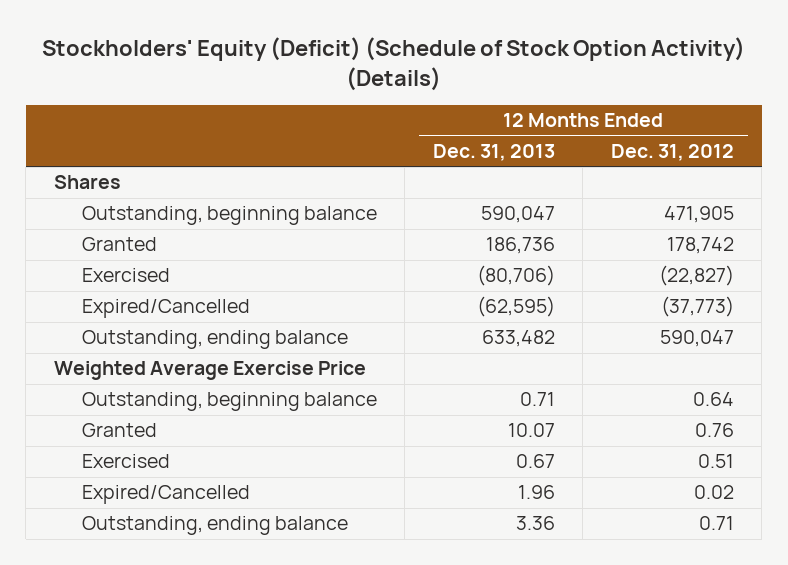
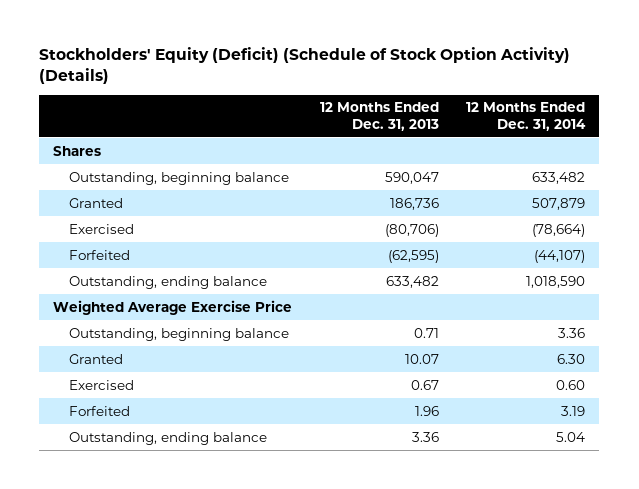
[610,144,734,162] Dec. 31, 2012 -> none
none -> [466,102,587,131] 12 Months Ended Dec. 31, 2014
[81,299,250,319] Expired/Cancelled -> [69,249,131,260] Forfeited
[81,485,250,505] Expired/Cancelled -> [69,405,131,416] Forfeited

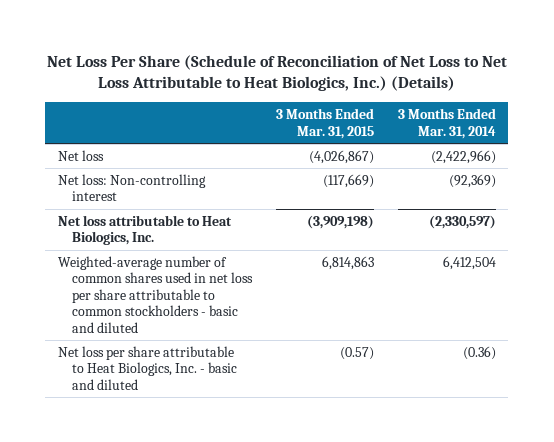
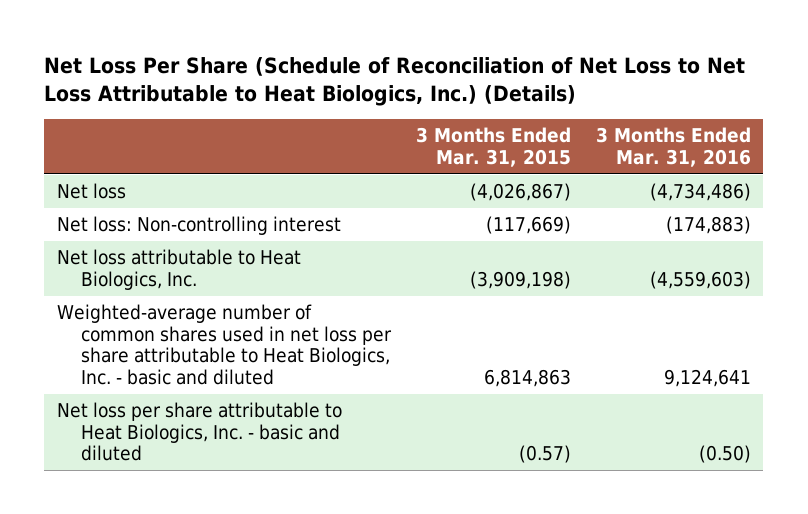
[398,108,497,139] 3 Months Ended Mar. 31, 2014 -> none
none -> [595,127,751,168] 3 Months Ended Mar. 31, 2016
[57,255,253,333] Weighted-average number of common shares used in net loss per share attributable to common stockholders - basic and diluted -> [56,304,393,385] Weighted-average number of common shares used in net loss per share attributable to Heat Biologics, Inc. - basic and diluted

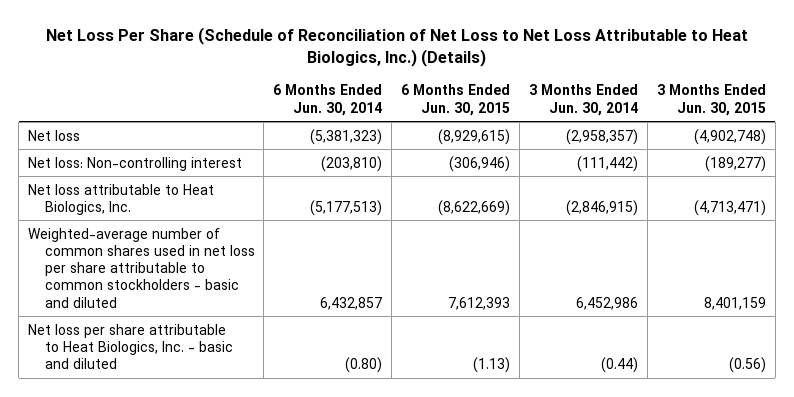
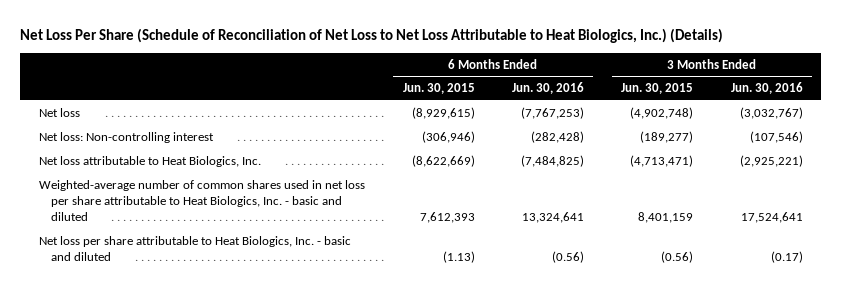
[273,84,383,116] 6 Months Ended Jun. 30, 2014 -> none
[528,84,638,116] 3 Months Ended Jun. 30, 2014 -> none
none -> [511,82,584,95] Jun. 30, 2016
none -> [730,82,803,95] Jun. 30, 2016
[28,227,255,308] Weighted-average number of common shares used in net loss per share attributable to common stockholders - basic and diluted -> [39,179,366,222] Weighted-average number of common shares used in net loss per share attributable to Heat Biologics, Inc. - basic and diluted

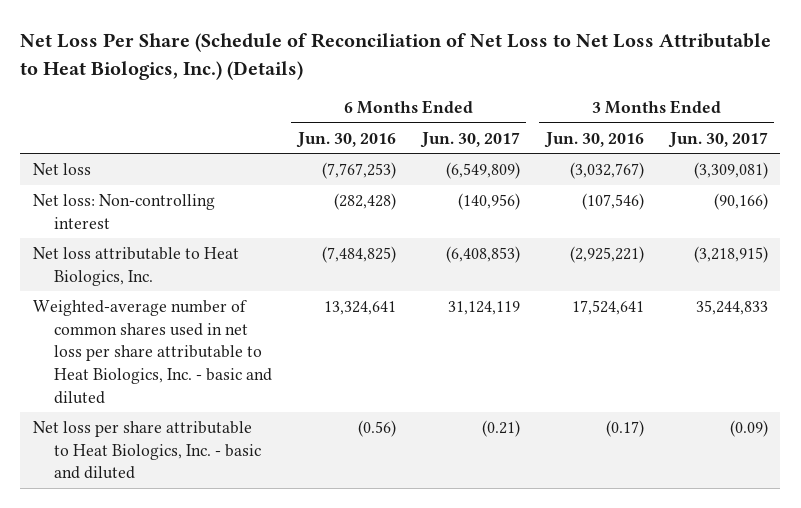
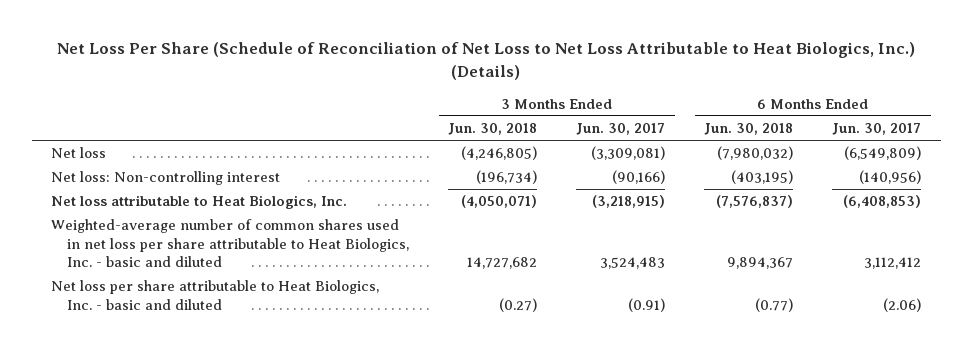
[295,131,396,148] Jun. 30, 2016 -> none
[543,131,644,148] Jun. 30, 2016 -> none
none -> [448,123,538,136] Jun. 30, 2018
none -> [704,123,794,136] Jun. 30, 2018
[447,300,520,315] 31,124,119 -> [864,257,922,270] 3,112,412
[695,299,768,315] 35,244,833 -> [600,257,666,270] 3,524,483
[481,419,520,437] (0.21) -> [883,297,922,312] (2.06)
[729,419,768,437] (0.09) -> [628,297,666,312] (0.91)

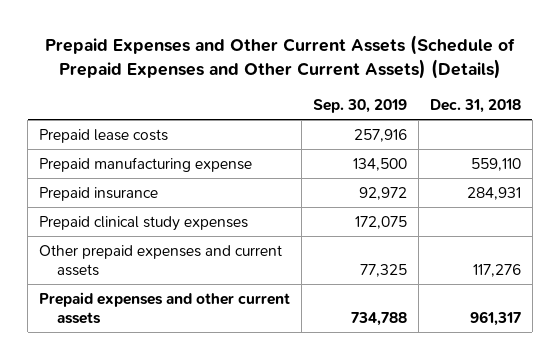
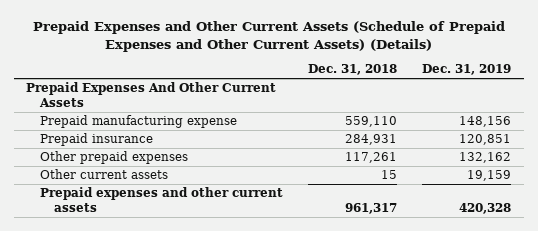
[312,99,407,114] Sep. 30, 2019 -> none
none -> [422,64,512,76] Dec. 31, 2019
[38,128,168,143] Prepaid lease costs -> none
none -> [26,82,277,107] Prepaid Expenses And Other Current Assets
[38,215,248,231] Prepaid clinical study expenses -> none
[38,244,282,276] Other prepaid expenses and current assets -> [40,151,189,165] Other prepaid expenses
[472,263,521,277] 117,276 -> [345,152,398,164] 117,261
none -> [40,169,169,180] Other current assets

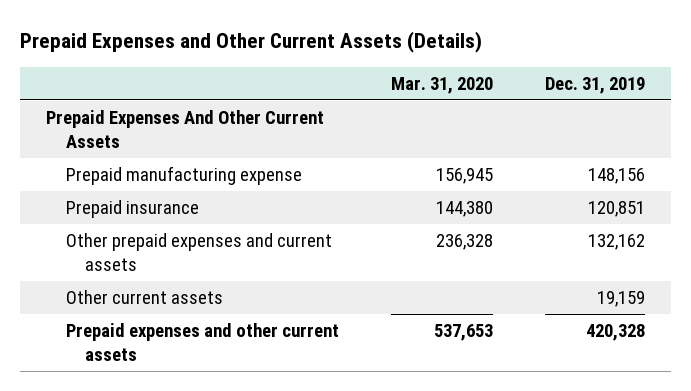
[32,21,505,52] Prepaid Expenses and Other Current Assets (Schedule of Prepaid Expenses and Other Current Assets) (Details) -> [19,31,482,54] Prepaid Expenses and Other Current Assets (Details)
[308,64,398,76] Dec. 31, 2018 -> none
none -> [390,76,493,94] Mar. 31, 2020
[40,151,189,165] Other prepaid expenses -> [65,233,332,271] Other prepaid expenses and current assets

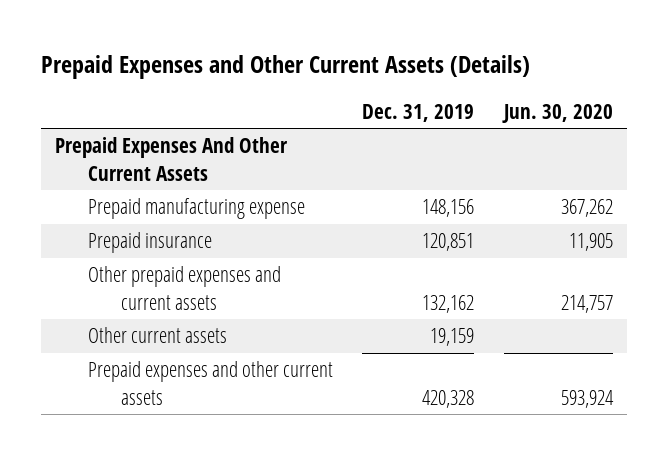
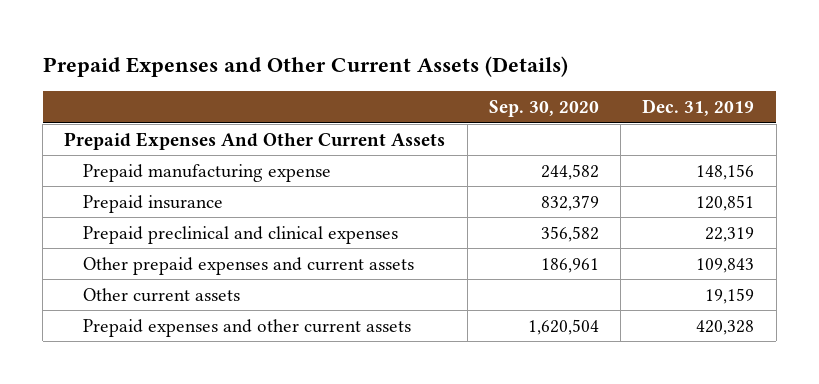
[501,103,613,123] Jun. 30, 2020 -> none
none -> [488,99,599,117] Sep. 30, 2020
none -> [83,225,399,244] Prepaid preclinical and clinical expenses
[422,294,475,313] 132,162 -> [696,257,755,273] 109,843

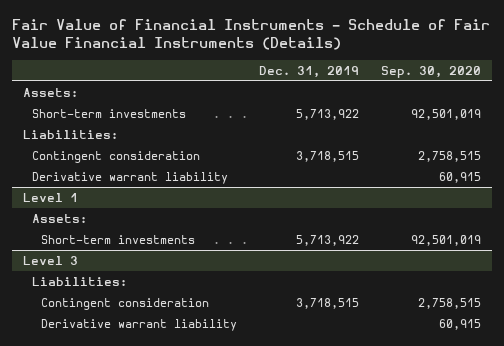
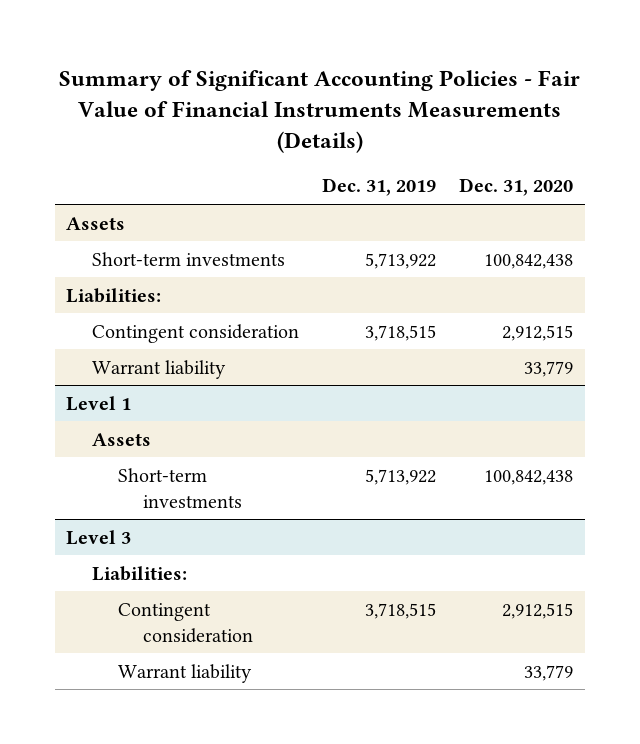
[12,19,491,51] Fair Value of Financial Instruments - Schedule of Fair Value Financial Instruments (Details) -> [58,69,580,153] Summary of Significant Accounting Policies - Fair Value of Financial Instruments Measurements (Details)
[380,65,481,78] Sep. 30, 2020 -> none
none -> [459,178,574,197] Dec. 31, 2020
[23,87,79,97] Assets: -> [66,216,126,230] Assets
[31,171,228,184] Derivative warrant liability -> [92,359,227,379] Warrant liability
[31,213,87,223] Assets: -> [92,432,152,446] Assets
[40,318,237,331] Derivative warrant liability -> [117,663,252,683] Warrant liability

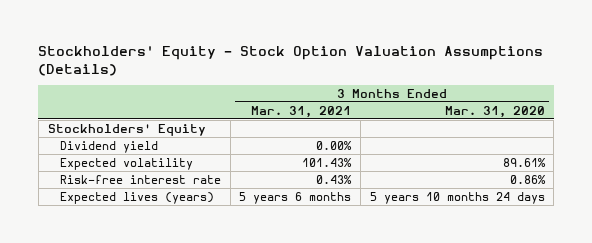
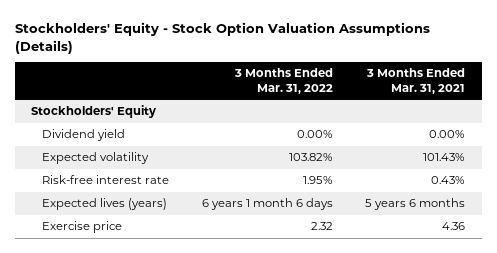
[444,105,545,118] Mar. 31, 2020 -> none
none -> [233,68,333,94] 3 Months Ended Mar. 31, 2022
none -> [41,221,122,234] Exercise price

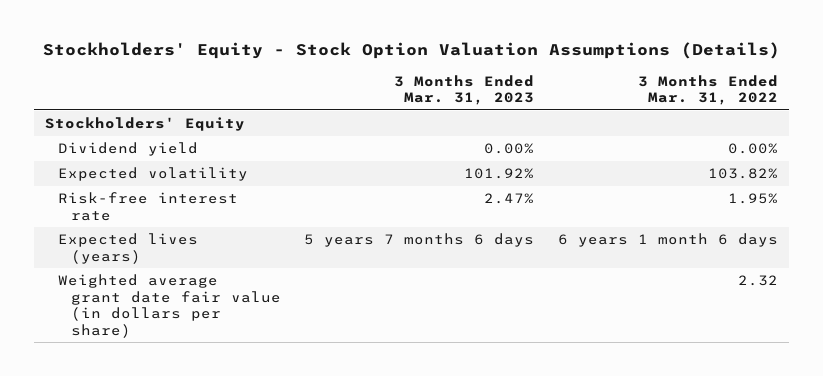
[366,68,466,94] 3 Months Ended Mar. 31, 2021 -> none
none -> [394,74,535,106] 3 Months Ended Mar. 31, 2023
[41,221,122,234] Exercise price -> [58,274,281,338] Weighted average grant date fair value (in dollars per share)

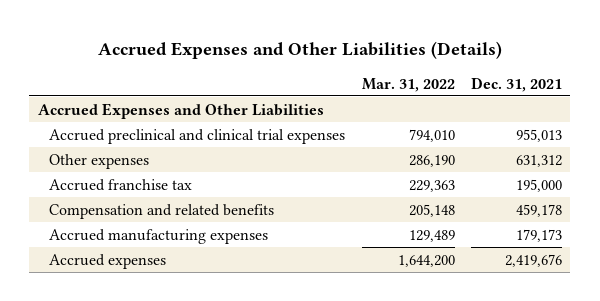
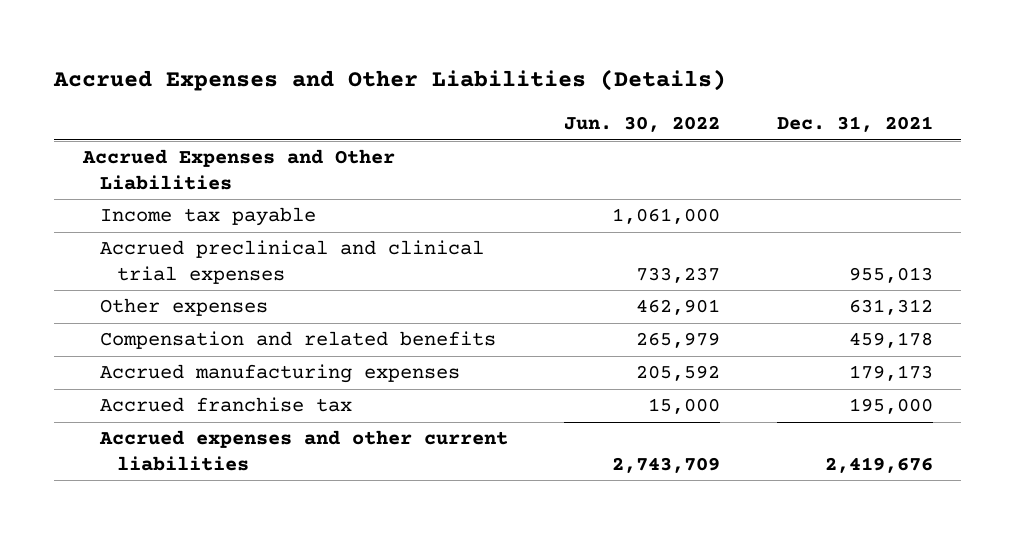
[361,77,455,92] Mar. 31, 2022 -> none
none -> [564,116,721,133] Jun. 30, 2022
none -> [99,207,316,227] Income tax payable
[49,178,193,191] Accrued franchise tax -> [99,397,352,413] Accrued franchise tax
[49,253,167,269] Accrued expenses -> [98,430,508,471] Accrued expenses and other current liabilities

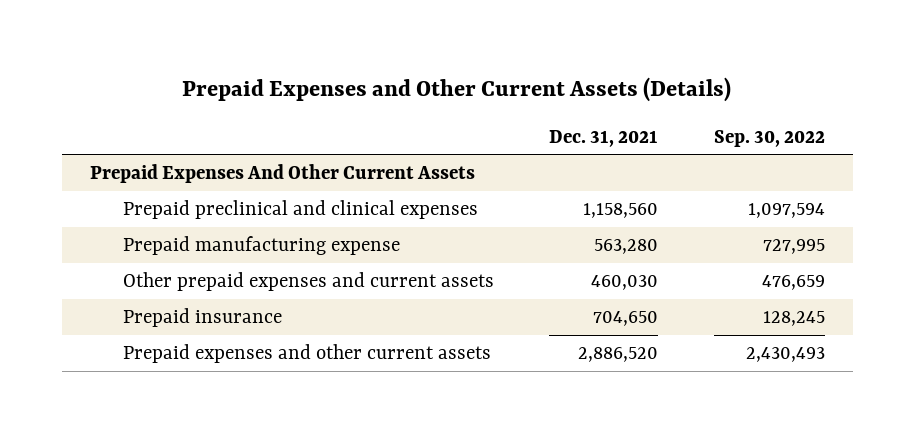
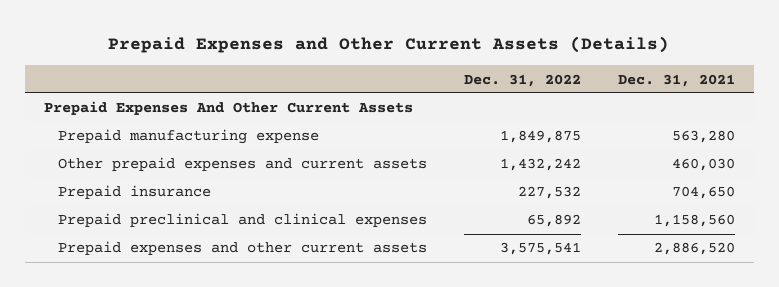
[713,129,825,147] Sep. 30, 2022 -> none
none -> [463,73,581,87] Dec. 31, 2022
[122,200,478,220] Prepaid preclinical and clinical expenses -> [57,213,427,228] Prepaid preclinical and clinical expenses

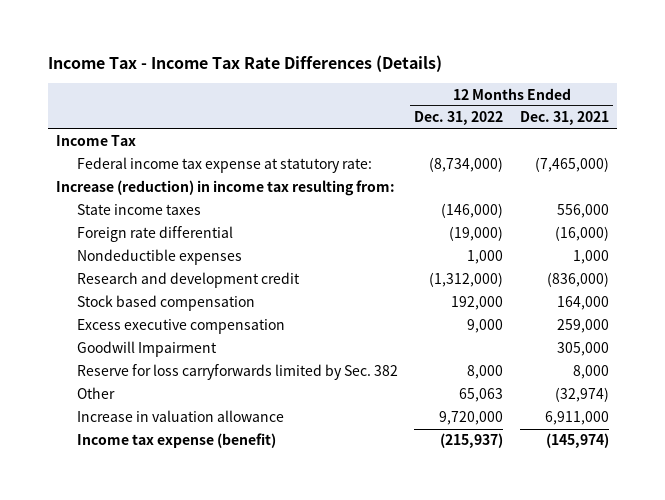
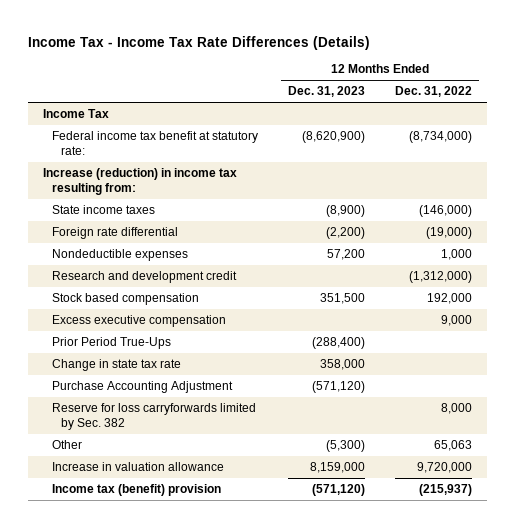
[519,111,609,126] Dec. 31, 2021 -> none
none -> [288,86,366,98] Dec. 31, 2023
[76,157,372,174] Federal income tax expense at statutory rate: -> [52,131,259,155] Federal income tax benefit at statutory rate:
[76,341,217,358] Goodwill Impairment -> none
none -> [52,337,172,350] Prior Period True-Ups
none -> [52,359,182,372] Change in state tax rate
none -> [52,381,234,394] Purchase Accounting Adjustment
[76,433,276,449] Income tax expense (benefit) -> [52,484,222,497] Income tax (benefit) provision

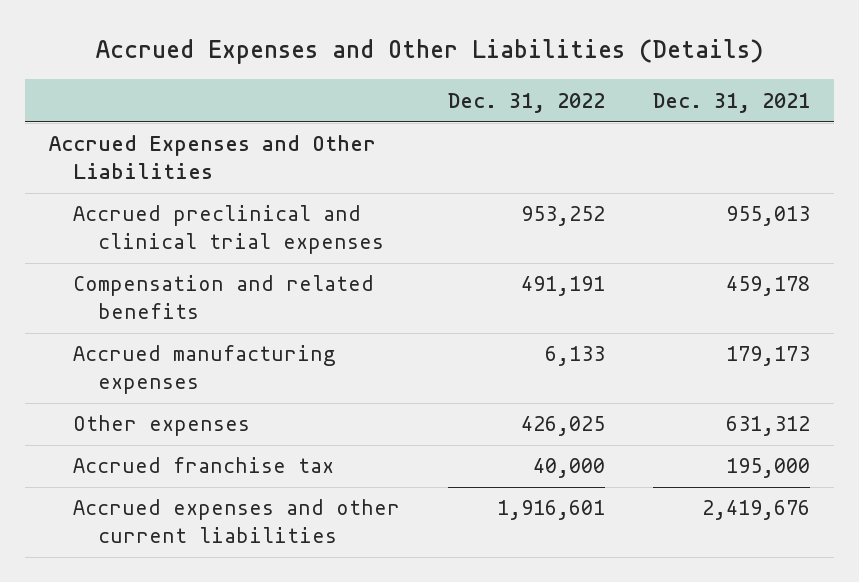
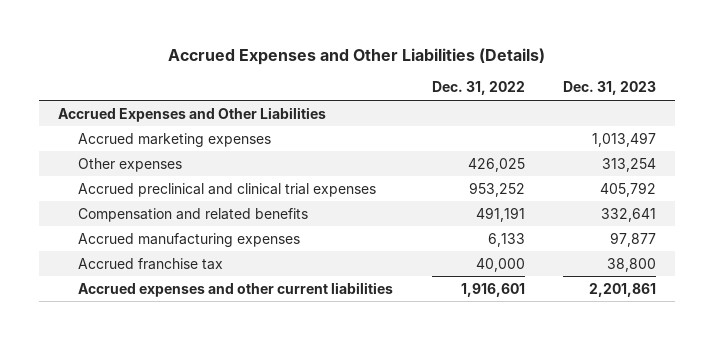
[653,92,811,113] Dec. 31, 2021 -> none
none -> [562,81,656,96] Dec. 31, 2023
none -> [78,132,272,147] Accrued marketing expenses
[73,415,251,437] Other expenses -> [78,157,183,172] Other expenses

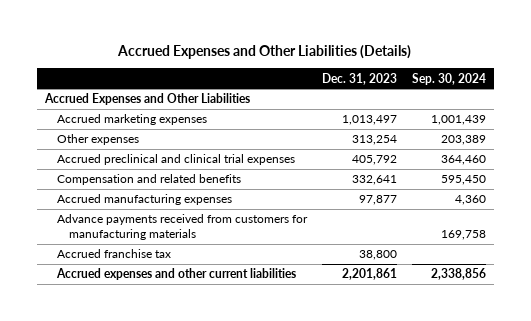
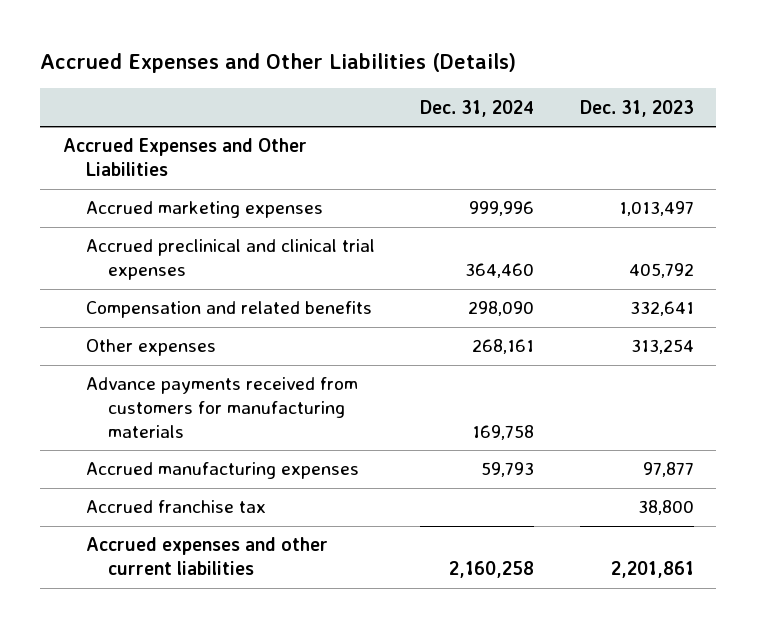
[412,72,487,85] Sep. 30, 2024 -> none
none -> [420,99,535,117] Dec. 31, 2024
[57,134,140,146] Other expenses -> [85,339,216,357] Other expenses
[57,194,233,206] Accrued manufacturing expenses -> [85,462,359,480] Accrued manufacturing expenses

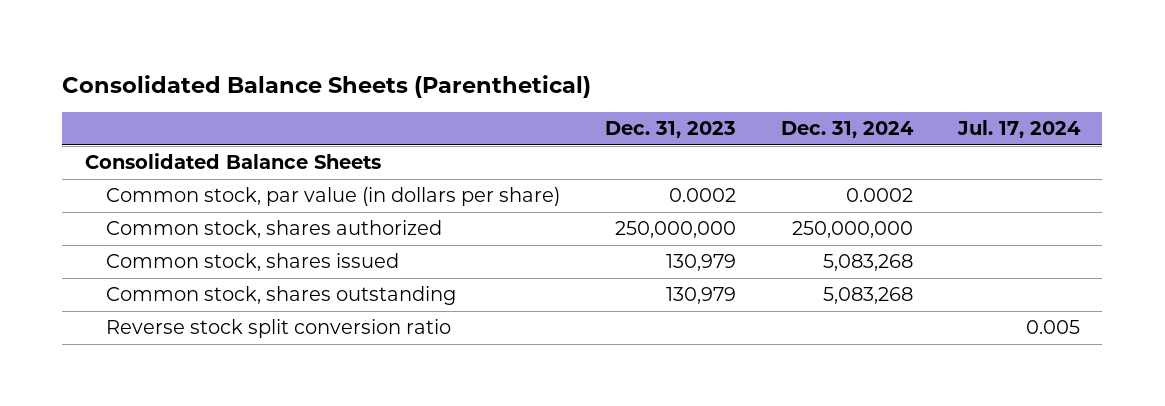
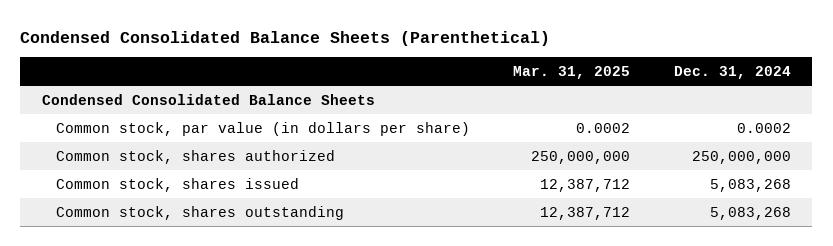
[62,74,592,98] Consolidated Balance Sheets (Parenthetical) -> [20,30,551,46] Condensed Consolidated Balance Sheets (Parenthetical)
[604,121,736,139] Dec. 31, 2023 -> none
[956,120,1081,139] Jul. 17, 2024 -> none
none -> [513,66,631,80] Mar. 31, 2025
[84,153,381,170] Consolidated Balance Sheets -> [42,93,376,105] Condensed Consolidated Balance Sheets
[105,319,451,339] Reverse stock split conversion ratio -> none

